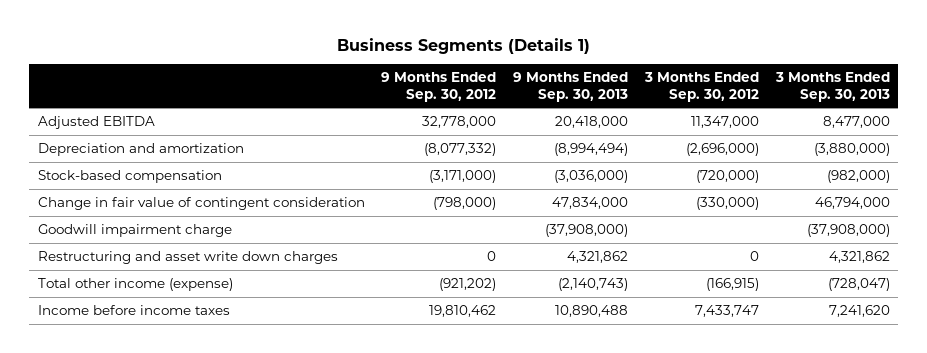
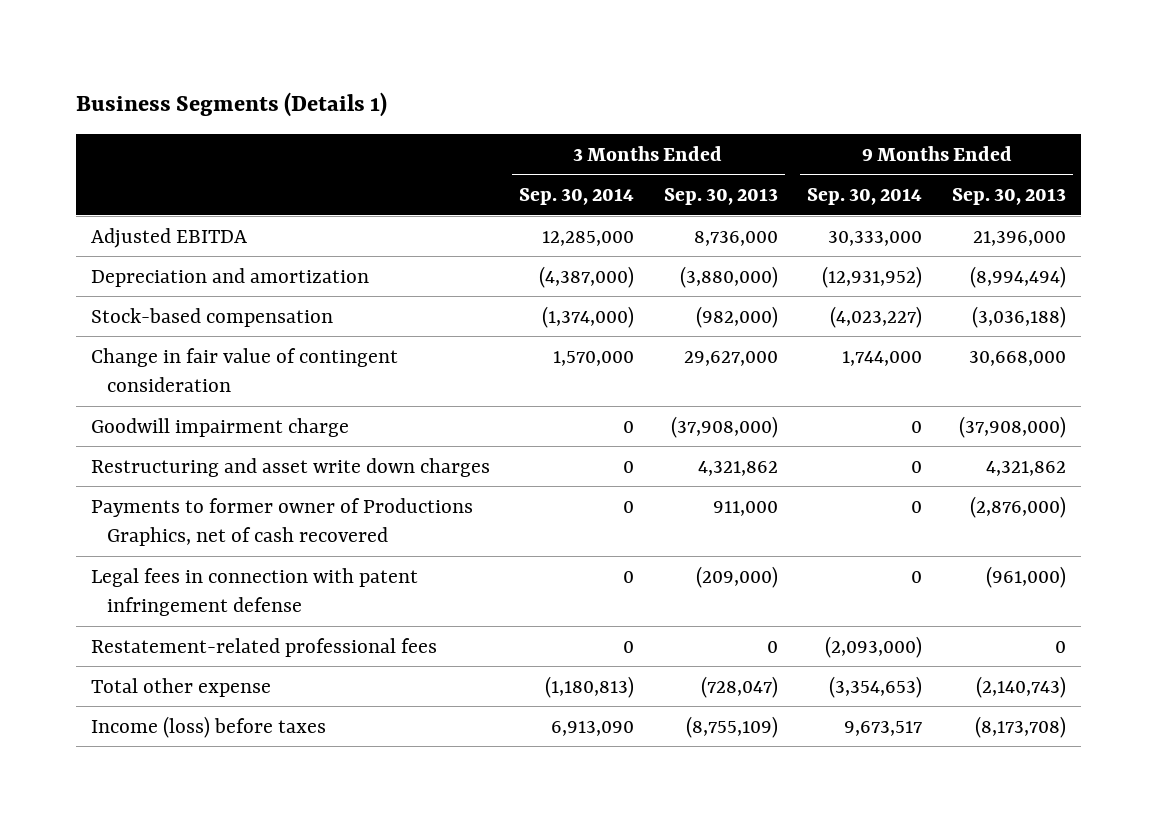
[381,72,497,102] 9 Months Ended Sep. 30, 2012 -> none
[643,72,759,102] 3 Months Ended Sep. 30, 2012 -> none
none -> [519,188,635,206] Sep. 30, 2014
none -> [807,188,923,206] Sep. 30, 2014
[555,116,629,129] 20,418,000 -> [972,230,1066,246] 21,396,000
[822,116,890,129] 8,477,000 -> [693,230,778,246] 8,736,000
[554,170,629,184] (3,036,000) -> [971,305,1066,328] (3,036,188)
[552,197,629,210] 47,834,000 -> [968,350,1066,366] 30,668,000
[814,197,890,210] 46,794,000 -> [683,350,778,366] 29,627,000
none -> [90,497,473,547] Payments to former owner of Productions Graphics, net of cash recovered
none -> [90,567,418,617] Legal fees in connection with patent infringement defense
none -> [90,637,437,657] Restatement-related professional fees
[37,278,233,292] Total other income (expense) -> [90,677,271,697] Total other expense
[37,305,230,316] Income before income taxes -> [90,715,326,738] Income (loss) before taxes
[555,305,629,318] 10,890,488 -> [974,715,1066,738] (8,173,708)
[828,305,890,318] 7,241,620 -> [685,715,778,738] (8,755,109)

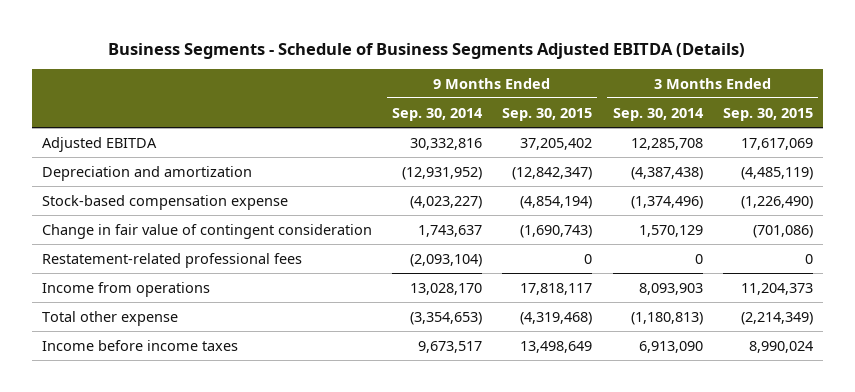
[75,92,387,118] Business Segments (Details 1) -> [108,42,746,59] Business Segments - Schedule of Business Segments Adjusted EBITDA (Details)
[663,188,778,206] Sep. 30, 2013 -> none
[951,188,1066,206] Sep. 30, 2013 -> none
none -> [502,107,593,121] Sep. 30, 2015
none -> [722,107,813,121] Sep. 30, 2015
[90,417,349,437] Goodwill impairment charge -> none
[90,457,490,477] Restructuring and asset write down charges -> none
[90,497,473,547] Payments to former owner of Productions Graphics, net of cash recovered -> none
[90,567,418,617] Legal fees in connection with patent infringement defense -> none
[542,230,635,246] 12,285,000 -> [630,137,703,150] 12,285,708
[828,230,923,246] 30,333,000 -> [410,137,483,150] 30,332,816
[539,265,635,288] (4,387,000) -> [630,166,703,180] (4,387,438)
[90,307,333,327] Stock-based compensation -> [42,194,289,210] Stock-based compensation expense
[542,305,635,328] (1,374,000) -> [630,195,703,209] (1,374,496)
[553,350,635,366] 1,570,000 -> [638,224,703,237] 1,570,129
[842,350,923,366] 1,744,000 -> [418,224,483,237] 1,743,637
[825,635,923,658] (2,093,000) -> [410,253,483,267] (2,093,104)
none -> [42,281,211,297] Income from operations
[90,715,326,738] Income (loss) before taxes -> [42,339,239,351] Income before income taxes

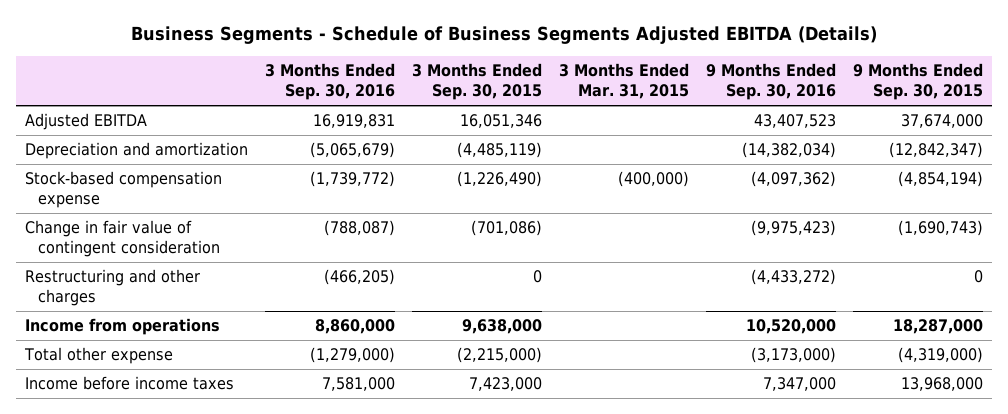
[392,107,484,121] Sep. 30, 2014 -> none
[612,107,704,121] Sep. 30, 2014 -> none
none -> [264,63,395,101] 3 Months Ended Sep. 30, 2016
none -> [559,63,690,100] 3 Months Ended Mar. 31, 2015
none -> [706,63,837,101] 9 Months Ended Sep. 30, 2016
[520,137,593,150] 37,205,402 -> [901,114,984,129] 37,674,000
[740,137,813,150] 17,617,069 -> [459,114,542,129] 16,051,346
[42,252,303,268] Restatement-related professional fees -> [24,269,200,307] Restructuring and other charges
[520,282,593,295] 17,818,117 -> [893,319,984,335] 18,287,000
[740,282,813,295] 11,204,373 -> [461,319,542,335] 9,638,000
[520,311,593,325] (4,319,468) -> [898,347,984,364] (4,319,000)
[740,311,813,325] (2,214,349) -> [456,347,542,364] (2,215,000)
[520,340,593,353] 13,498,649 -> [901,377,984,392] 13,968,000
[748,340,813,353] 8,990,024 -> [468,377,542,392] 7,423,000

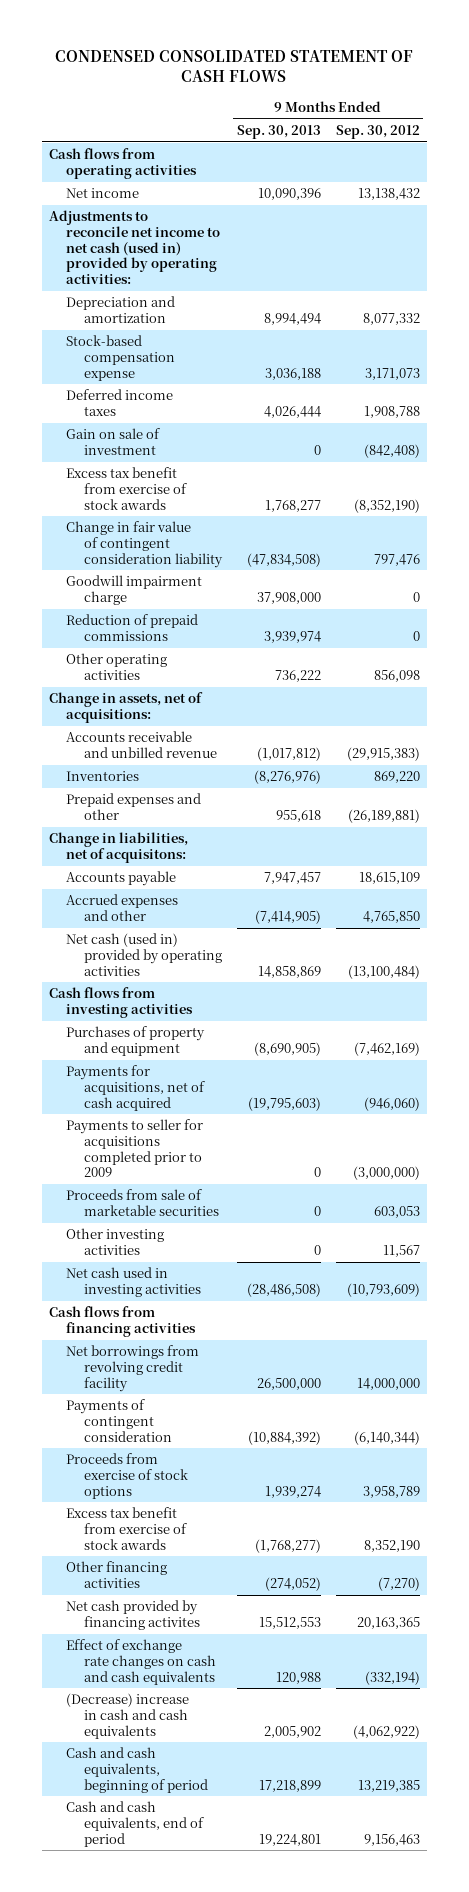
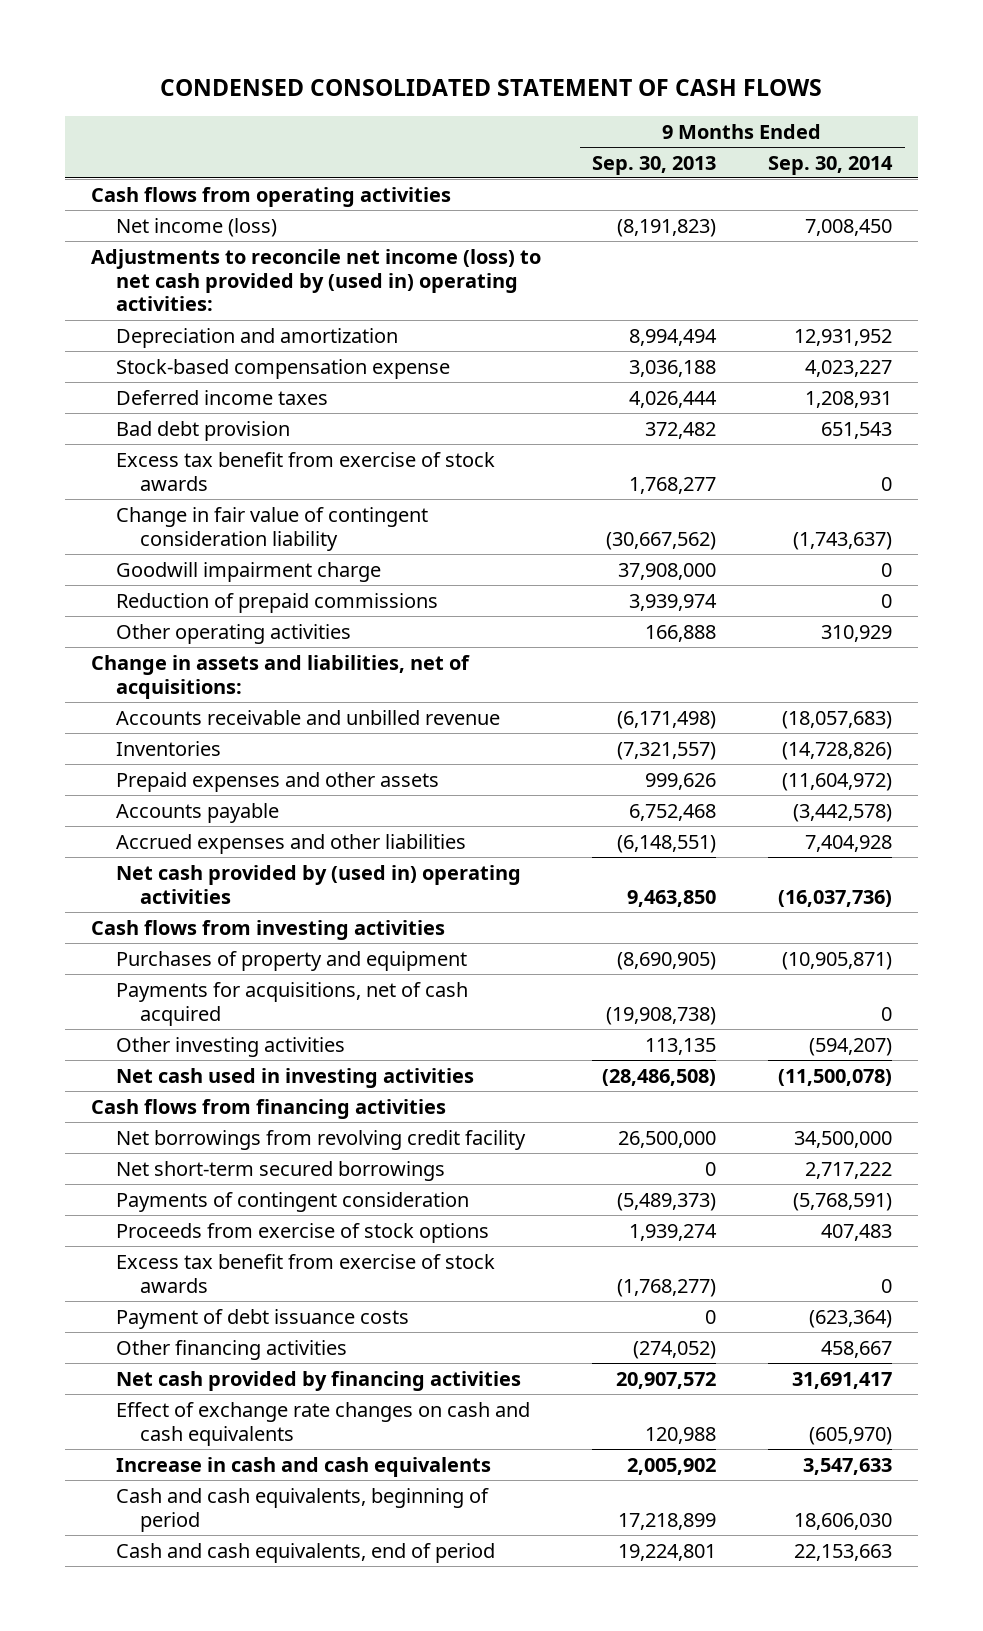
[335,124,420,139] Sep. 30, 2012 -> none
none -> [767,155,893,175] Sep. 30, 2014
[66,188,140,199] Net income -> [115,217,277,237] Net income (loss)
[257,188,321,201] 10,090,396 -> [617,218,717,237] (8,191,823)
[49,210,221,284] Adjustments to reconcile net income to net cash (used in) provided by operating activities: -> [90,248,541,312] Adjustments to reconcile net income (loss) to net cash provided by (used in) operating activities:
[66,428,161,455] Gain on sale of investment -> none
none -> [115,420,290,441] Bad debt provision
[246,552,321,567] (47,834,508) -> [606,531,717,550] (30,667,562)
[49,832,189,863] Change in liabilities, net of acquisitons: -> none
[274,669,321,682] 736,222 -> [645,624,717,642] 166,888
[49,692,204,723] Change in assets, net of acquisitions: -> [90,654,470,699] Change in assets and liabilities, net of acquisitions:
[256,746,321,761] (1,017,812) -> [617,710,717,729] (6,171,498)
[253,770,321,785] (8,276,976) -> [617,741,717,760] (7,321,557)
[66,793,202,820] Prepaid expenses and other -> [115,771,439,792] Prepaid expenses and other assets
[275,809,321,822] 955,618 -> [645,772,717,790] 999,626
[263,872,321,885] 7,947,457 -> [629,803,717,821] 6,752,468
[66,894,179,921] Accrued expenses and other -> [115,833,466,854] Accrued expenses and other liabilities
[254,909,321,924] (7,414,905) -> [617,834,717,853] (6,148,551)
[66,933,222,976] Net cash (used in) provided by operating activities -> [115,864,521,904] Net cash provided by (used in) operating activities
[257,965,321,978] 14,858,869 -> [627,889,717,907] 9,463,850
[66,1119,204,1178] Payments to seller for acquisitions completed prior to 2009 -> none
[66,1189,219,1216] Proceeds from sale of marketable securities -> none
[247,1096,321,1111] (19,795,603) -> [606,1006,717,1025] (19,908,738)
[313,1244,321,1255] 0 -> [645,1037,717,1055] 113,135
none -> [115,1160,445,1181] Net short-term secured borrowings
[247,1430,321,1445] (10,884,392) -> [617,1192,717,1211] (5,489,373)
none -> [115,1308,409,1329] Payment of debt issuance costs
[66,1600,200,1630] Net cash provided by financing activites -> [115,1370,521,1391] Net cash provided by financing activities
[258,1616,321,1629] 15,512,553 -> [616,1371,717,1389] 20,907,572
[66,1693,190,1739] (Decrease) increase in cash and cash equivalents -> [115,1456,491,1477] Increase in cash and cash equivalents

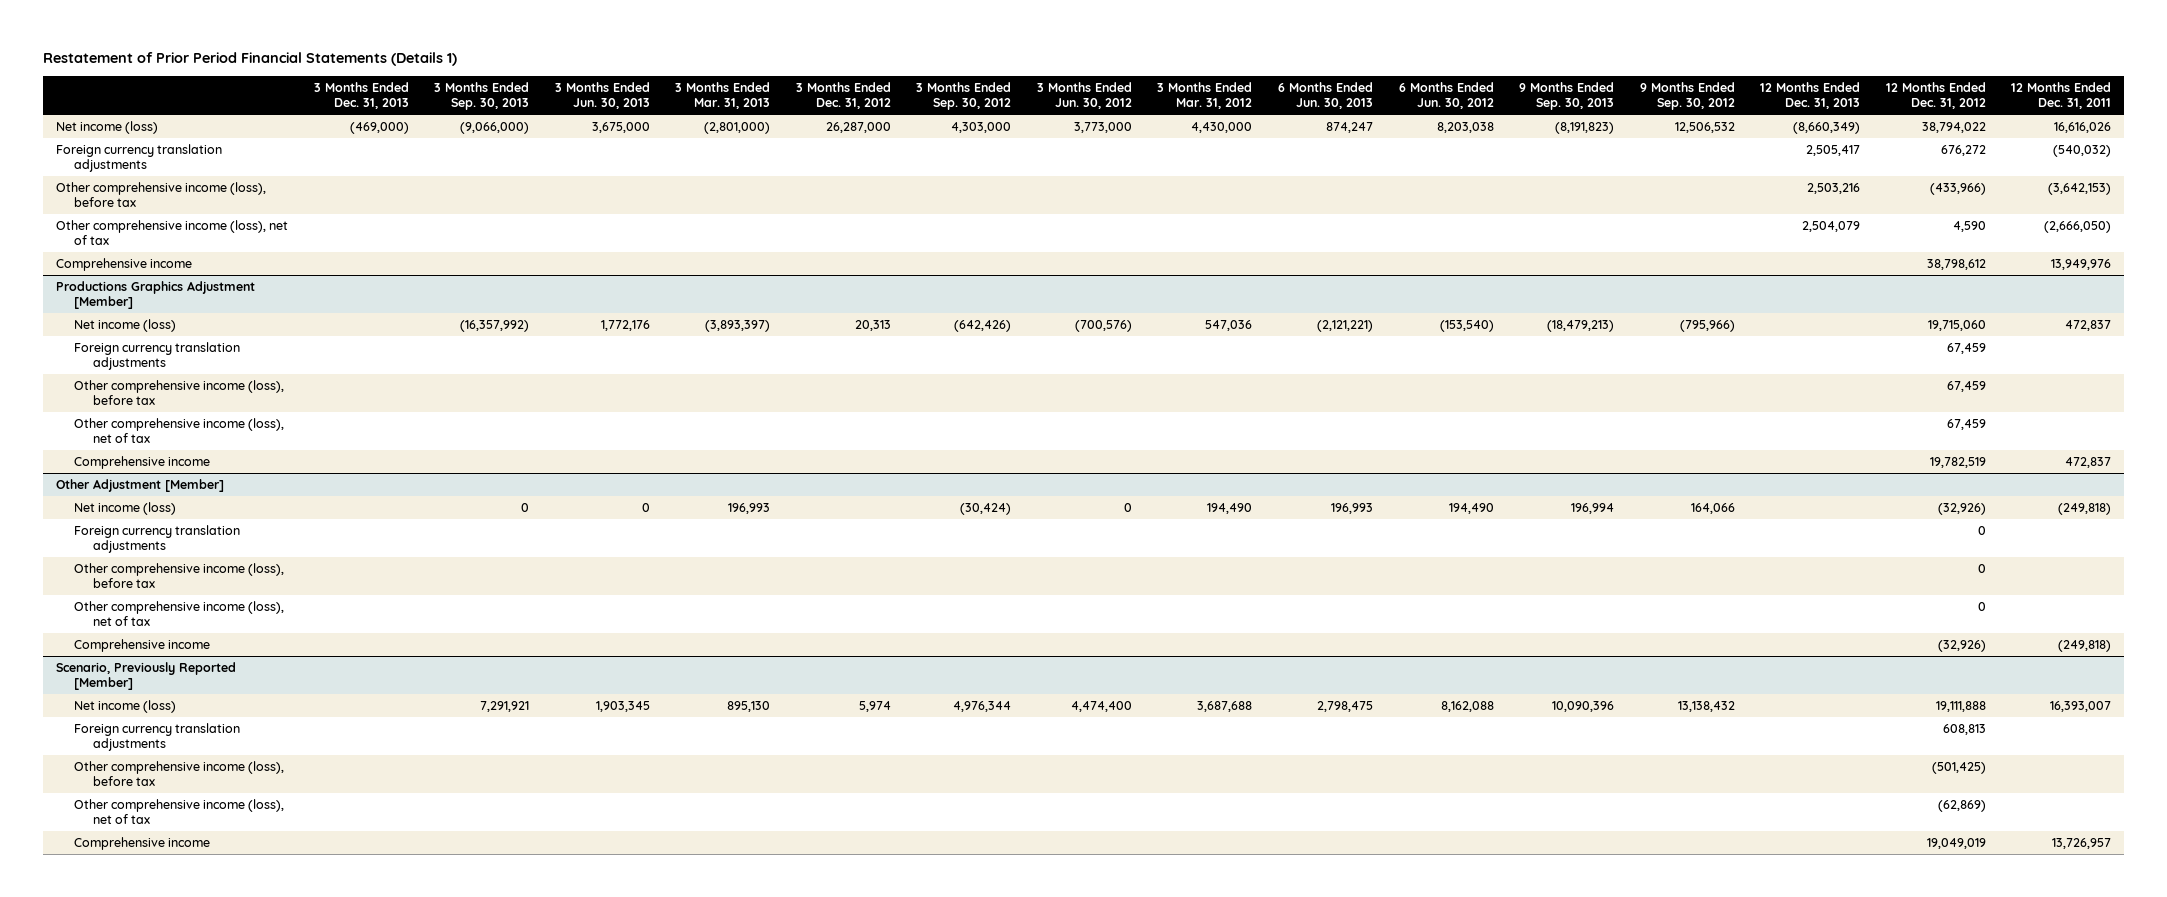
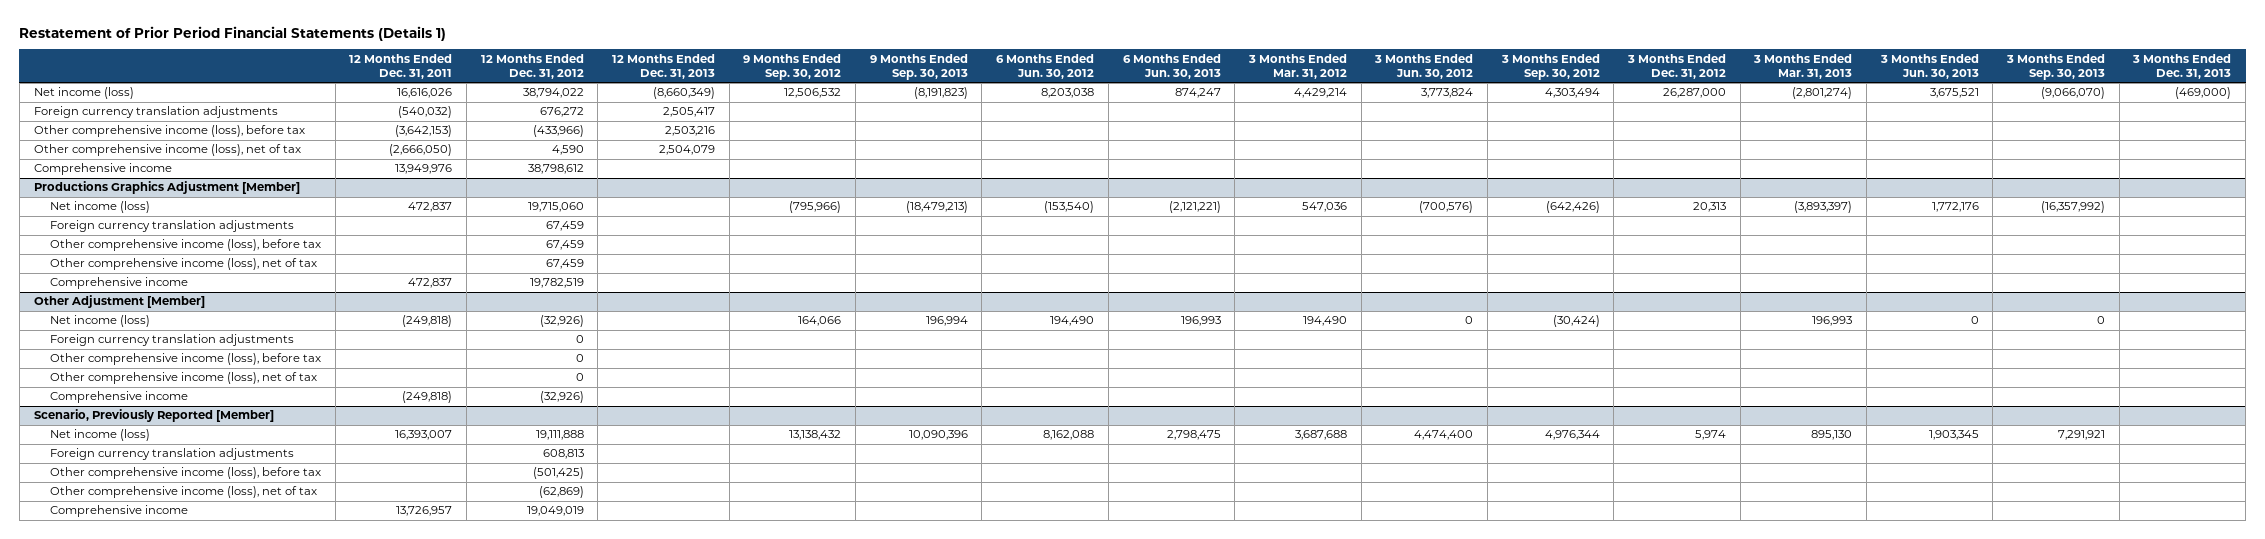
[460,122,530,135] (9,066,000) -> [2041,87,2106,100] (9,066,070)
[591,122,650,134] 3,675,000 -> [1929,88,1979,99] 3,675,521
[704,122,771,135] (2,801,000) -> [1792,87,1853,100] (2,801,274)
[951,122,1012,134] 4,303,000 -> [1544,88,1600,99] 4,303,494
[1073,122,1132,134] 3,773,000 -> [1421,88,1474,99] 3,773,824
[1191,122,1253,134] 4,430,000 -> [1293,88,1347,99] 4,429,214

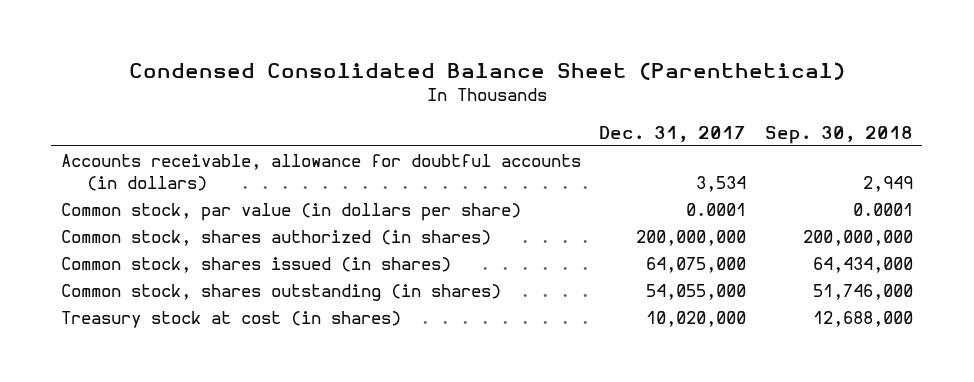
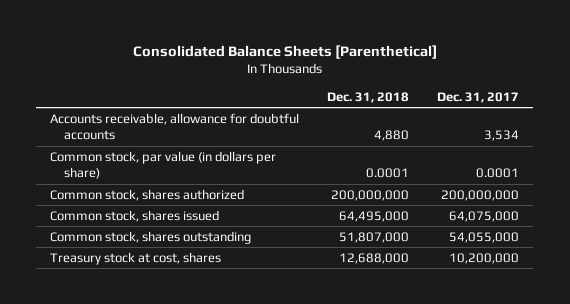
[128,62,845,81] Condensed Consolidated Balance Sheet (Parenthetical) -> [132,44,437,59] Consolidated Balance Sheets [Parenthetical]
[764,125,913,144] Sep. 30, 2018 -> none
none -> [327,91,410,103] Dec. 31, 2018
[60,154,581,191] Accounts receivable, allowance for doubtful accounts (in dollars) -> [50,112,300,141] Accounts receivable, allowance for doubtful accounts
[60,230,491,247] Common stock, shares authorized (in shares) -> [50,188,245,201] Common stock, shares authorized
[60,257,451,274] Common stock, shares issued (in shares) -> [50,209,220,222] Common stock, shares issued
[60,284,501,302] Common stock, shares outstanding (in shares) -> [50,230,252,244] Common stock, shares outstanding
[60,311,401,329] Treasury stock at cost (in shares) -> [50,251,222,265] Treasury stock at cost, shares
[646,311,747,328] 10,020,000 -> [449,252,520,264] 10,200,000

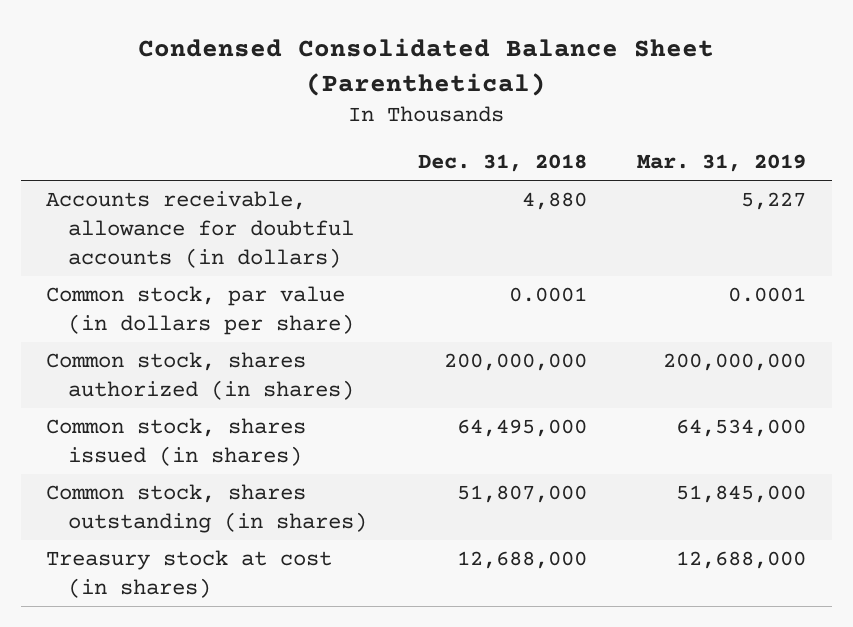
[132,44,437,59] Consolidated Balance Sheets [Parenthetical] -> [138,37,715,96] Condensed Consolidated Balance Sheet (Parenthetical)
[437,91,520,103] Dec. 31, 2017 -> none
none -> [637,154,807,173] Mar. 31, 2019
[50,112,300,141] Accounts receivable, allowance for doubtful accounts -> [46,190,355,268] Accounts receivable, allowance for doubtful accounts (in dollars)
[50,188,245,201] Common stock, shares authorized -> [46,351,355,400] Common stock, shares authorized (in shares)
[50,209,220,222] Common stock, shares issued -> [46,417,307,466] Common stock, shares issued (in shares)
[50,230,252,244] Common stock, shares outstanding -> [46,483,368,533] Common stock, shares outstanding (in shares)
[50,251,222,265] Treasury stock at cost, shares -> [46,549,333,598] Treasury stock at cost (in shares)

